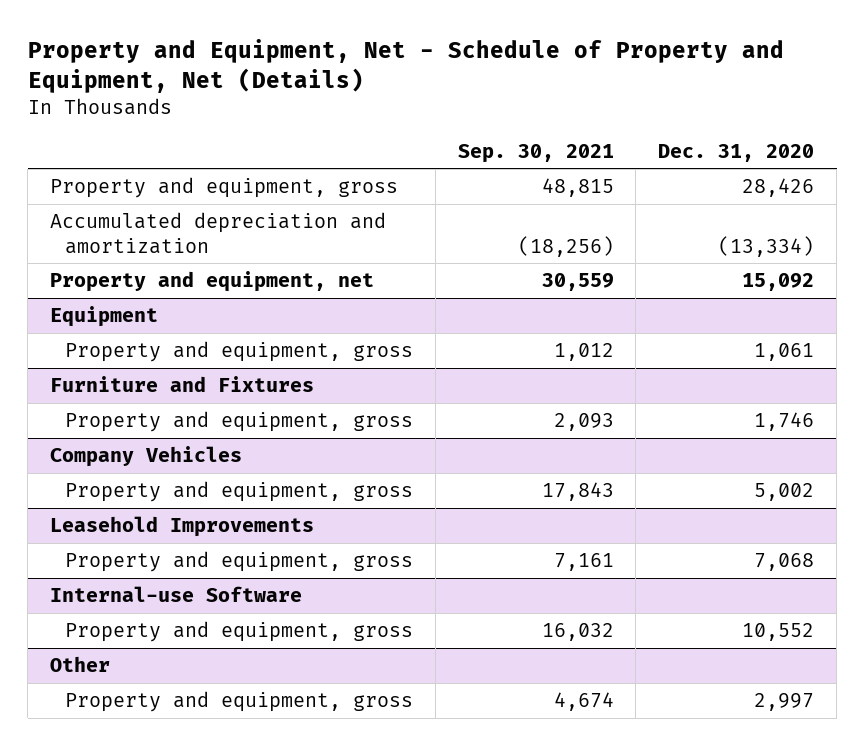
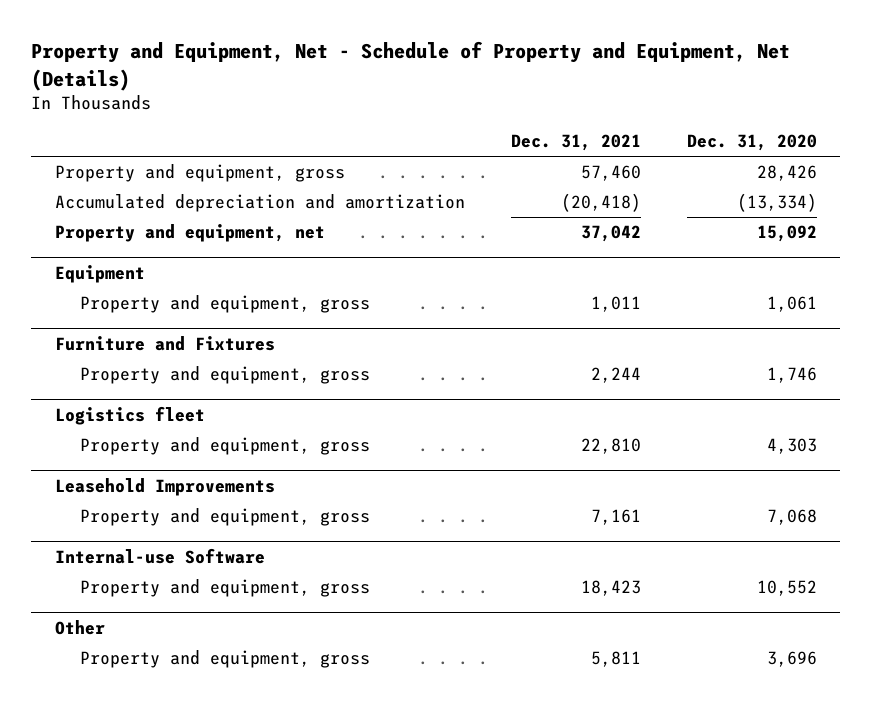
[457,143,614,163] Sep. 30, 2021 -> none
none -> [510,134,641,152] Dec. 31, 2021
[50,446,243,468] Company Vehicles -> [54,405,205,425] Logistics fleet
[754,483,815,502] 5,002 -> [766,437,817,454] 4,303
[754,693,815,712] 2,997 -> [766,650,817,667] 3,696

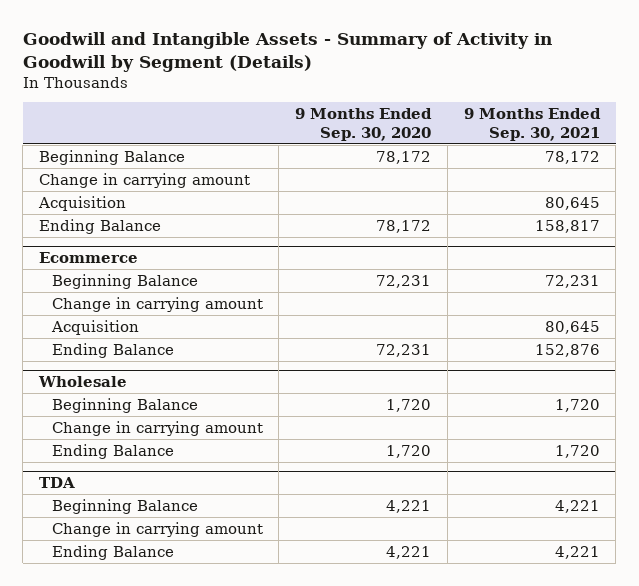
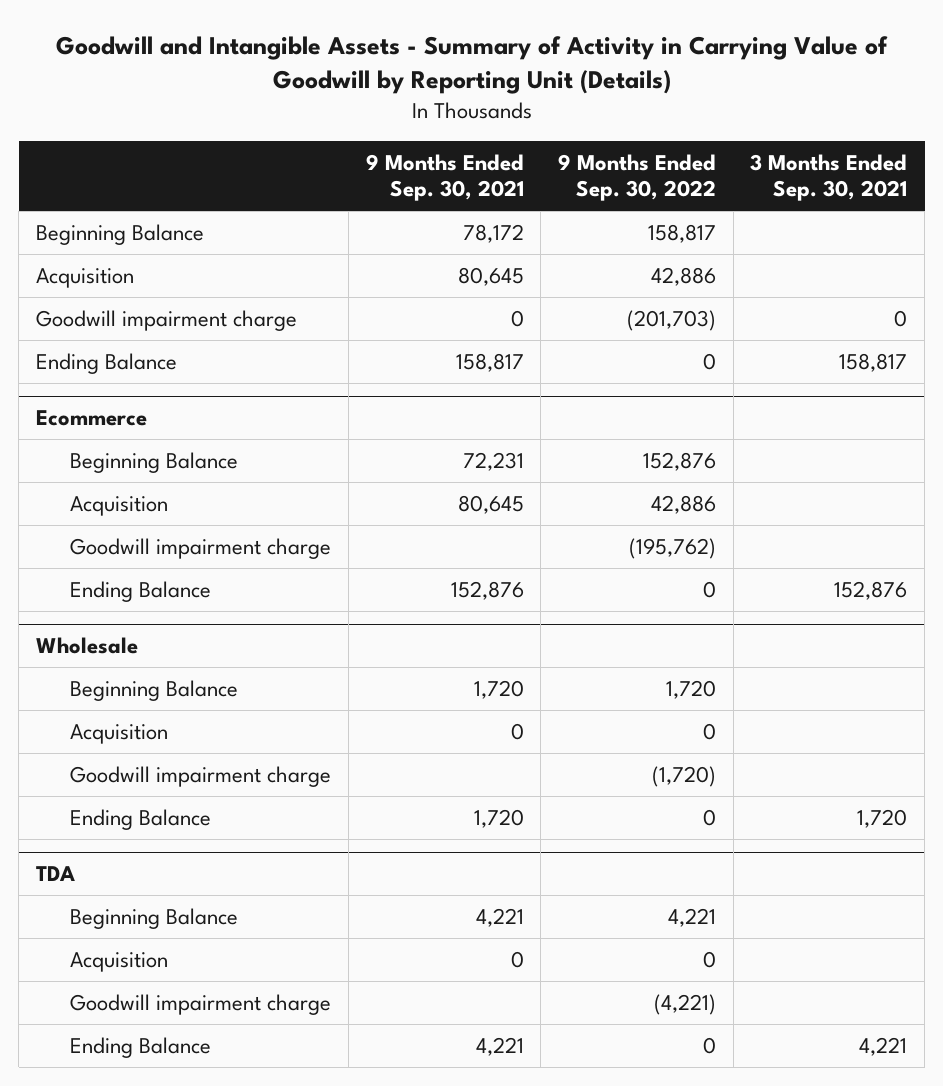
[22,32,552,73] Goodwill and Intangible Assets - Summary of Activity in Goodwill by Segment (Details) -> [55,35,888,95] Goodwill and Intangible Assets - Summary of Activity in Carrying Value of Goodwill by Reporting Unit (Details)
[295,107,433,141] 9 Months Ended Sep. 30, 2020 -> none
none -> [558,153,717,202] 9 Months Ended Sep. 30, 2022
none -> [750,153,908,202] 3 Months Ended Sep. 30, 2021
[39,172,251,188] Change in carrying amount -> none
none -> [36,309,298,331] Goodwill impairment charge
[51,296,263,312] Change in carrying amount -> none
none -> [70,537,332,559] Goodwill impairment charge
[51,420,263,436] Change in carrying amount -> none
none -> [70,723,169,744] Acquisition
none -> [70,765,332,787] Goodwill impairment charge
[51,521,263,537] Change in carrying amount -> none
none -> [70,951,169,972] Acquisition
none -> [70,993,332,1015] Goodwill impairment charge

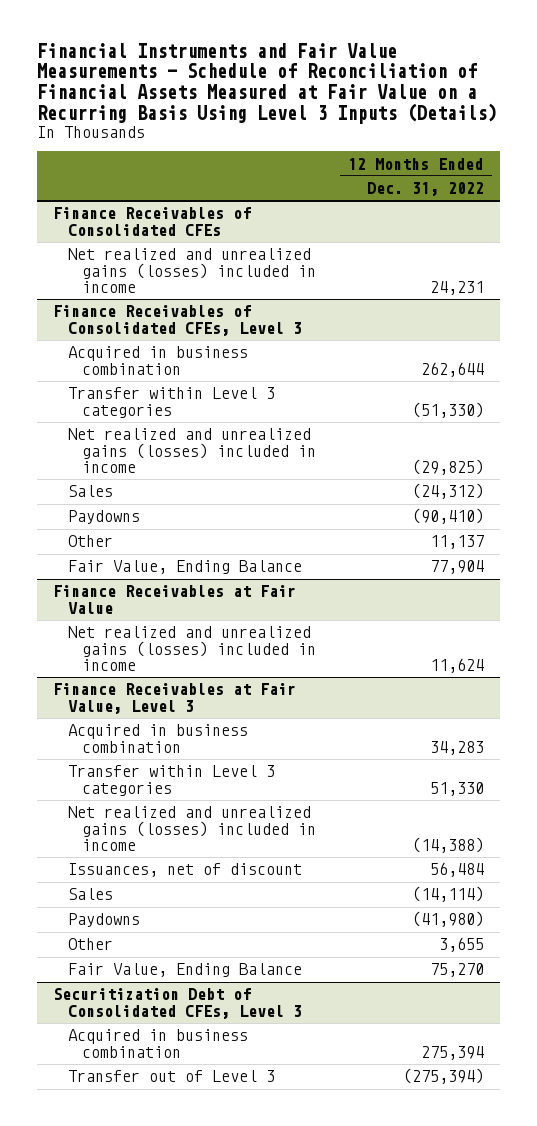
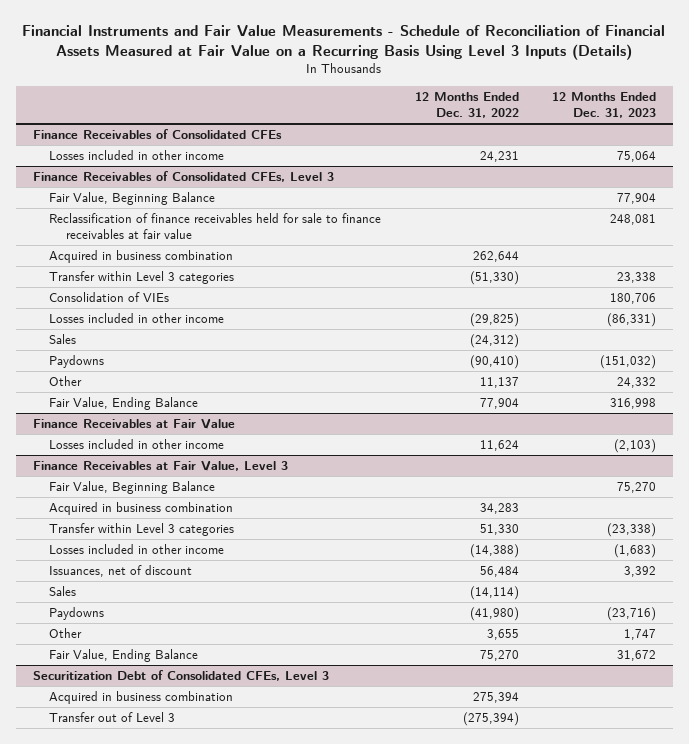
none -> [552,92,657,119] 12 Months Ended Dec. 31, 2023
[67,248,316,293] Net realized and unrealized gains (losses) included in income -> [49,149,225,160] Losses included in other income
none -> [49,191,216,205] Fair Value, Beginning Balance
none -> [49,212,382,240] Reclassification of finance receivables held for sale to finance receivables at fair value
none -> [49,291,170,302] Consolidation of VIEs
[67,428,316,473] Net realized and unrealized gains (losses) included in income -> [49,312,225,323] Losses included in other income
[67,626,316,671] Net realized and unrealized gains (losses) included in income -> [49,438,225,449] Losses included in other income
none -> [49,480,216,494] Fair Value, Beginning Balance
[67,806,316,851] Net realized and unrealized gains (losses) included in income -> [49,543,225,554] Losses included in other income

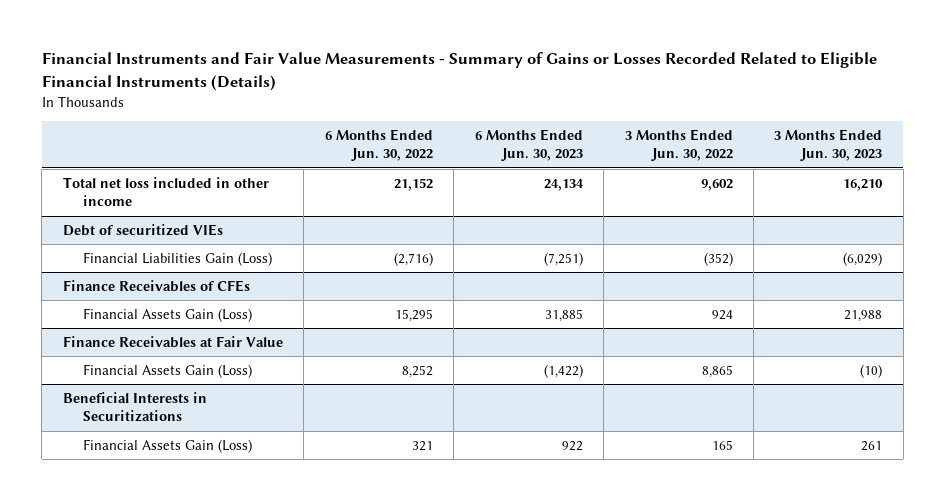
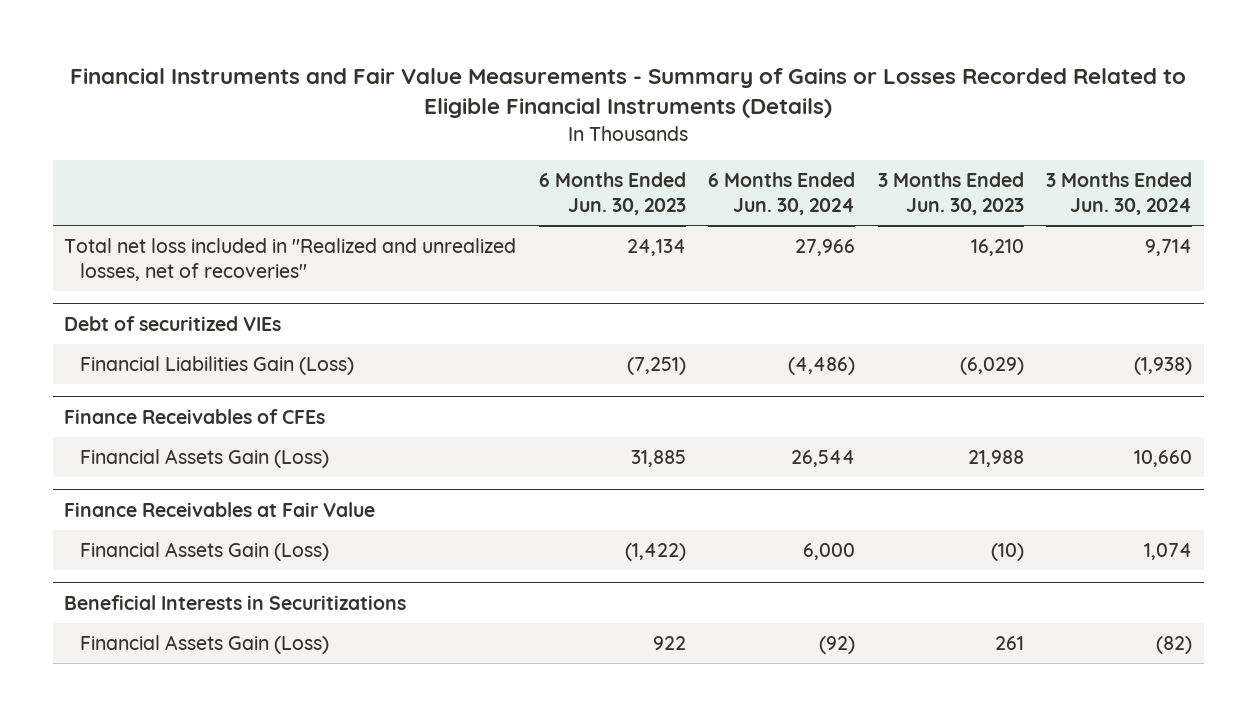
[324,128,433,162] 6 Months Ended Jun. 30, 2022 -> none
[624,128,733,162] 3 Months Ended Jun. 30, 2022 -> none
none -> [708,172,856,216] 6 Months Ended Jun. 30, 2024
none -> [1046,172,1193,216] 3 Months Ended Jun. 30, 2024
[62,176,269,207] Total net loss included in other income -> [64,238,517,281] Total net loss included in "Realized and unrealized losses, net of recoveries"

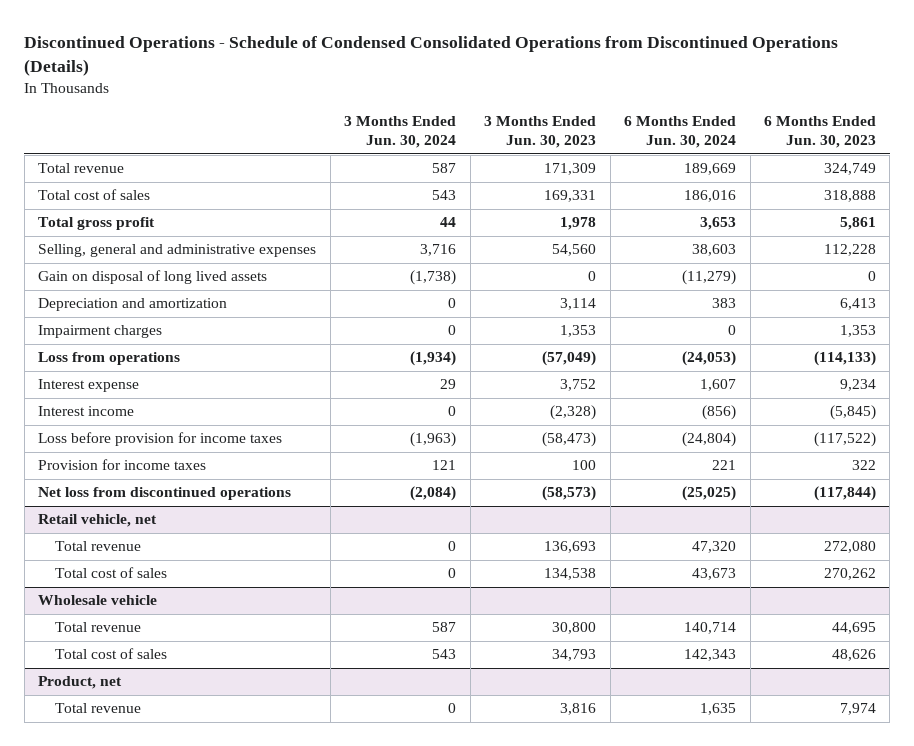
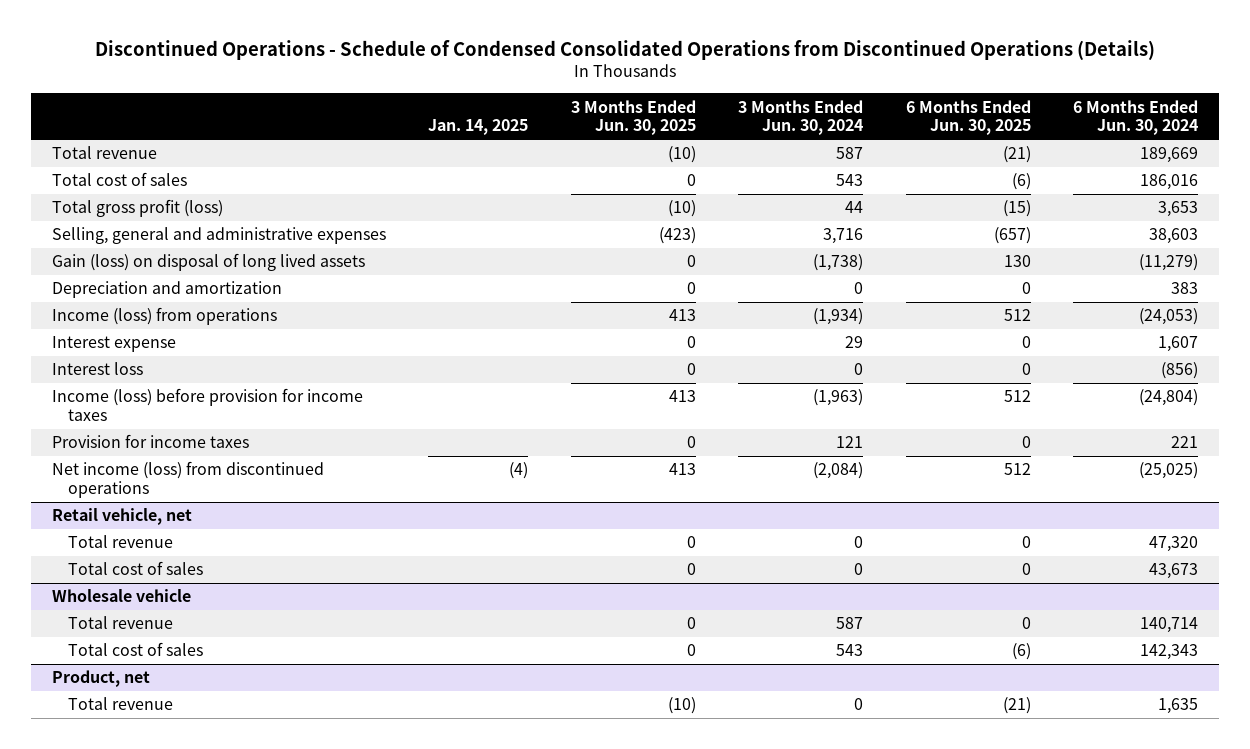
[484,116,597,149] 3 Months Ended Jun. 30, 2023 -> none
[764,116,877,149] 6 Months Ended Jun. 30, 2023 -> none
none -> [428,119,529,136] Jan. 14, 2025
none -> [570,99,696,136] 3 Months Ended Jun. 30, 2025
none -> [905,99,1031,136] 6 Months Ended Jun. 30, 2025
[38,217,156,231] Total gross profit -> [51,199,223,218] Total gross profit (loss)
[38,270,268,285] Gain on disposal of long lived assets -> [51,253,365,272] Gain (loss) on disposal of long lived assets
[38,325,163,339] Impairment charges -> none
[38,352,181,366] Loss from operations -> [51,307,277,326] Income (loss) from operations
[38,406,135,417] Interest income -> [51,362,143,376] Interest loss
[38,432,283,447] Loss before provision for income taxes -> [51,388,363,422] Income (loss) before provision for income taxes
[38,487,292,501] Net loss from discontinued operations -> [51,461,324,499] Net income (loss) from discontinued operations

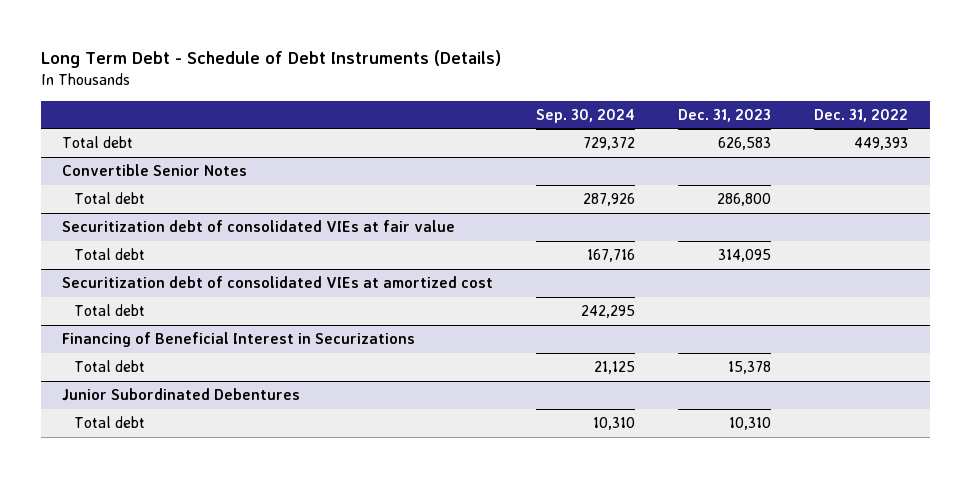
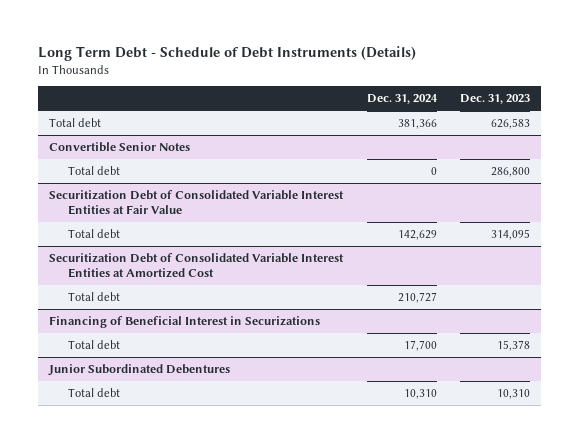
[536,108,636,123] Sep. 30, 2024 -> none
[814,108,909,122] Dec. 31, 2022 -> none
none -> [366,94,438,105] Dec. 31, 2024
[62,220,456,233] Securitization debt of consolidated VIEs at fair value -> [49,189,345,216] Securitization Debt of Consolidated Variable Interest Entities at Fair Value
[62,276,494,289] Securitization debt of consolidated VIEs at amortized cost -> [49,252,345,279] Securitization Debt of Consolidated Variable Interest Entities at Amortized Cost

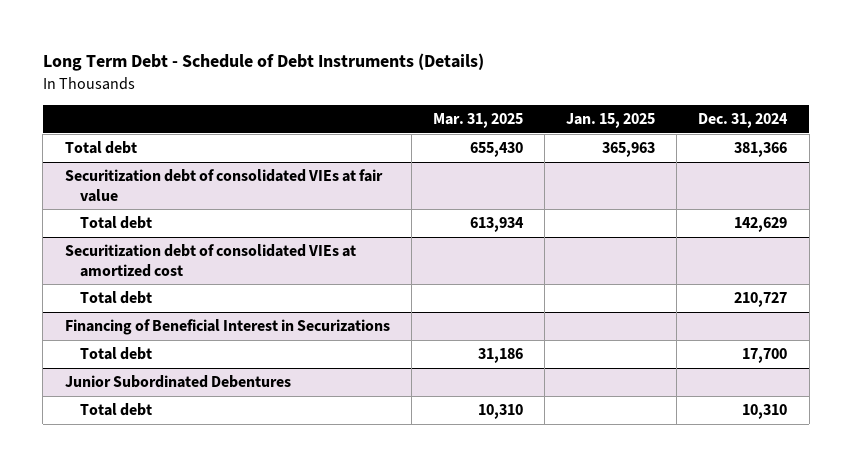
[459,94,530,105] Dec. 31, 2023 -> none
none -> [432,112,523,128] Mar. 31, 2025
none -> [566,112,656,128] Jan. 15, 2025
[49,141,191,152] Convertible Senior Notes -> none
[67,165,120,175] Total debt -> none
[49,189,345,216] Securitization Debt of Consolidated Variable Interest Entities at Fair Value -> [64,169,383,202] Securitization debt of consolidated VIEs at fair value
[49,252,345,279] Securitization Debt of Consolidated Variable Interest Entities at Amortized Cost -> [64,244,356,277] Securitization debt of consolidated VIEs at amortized cost

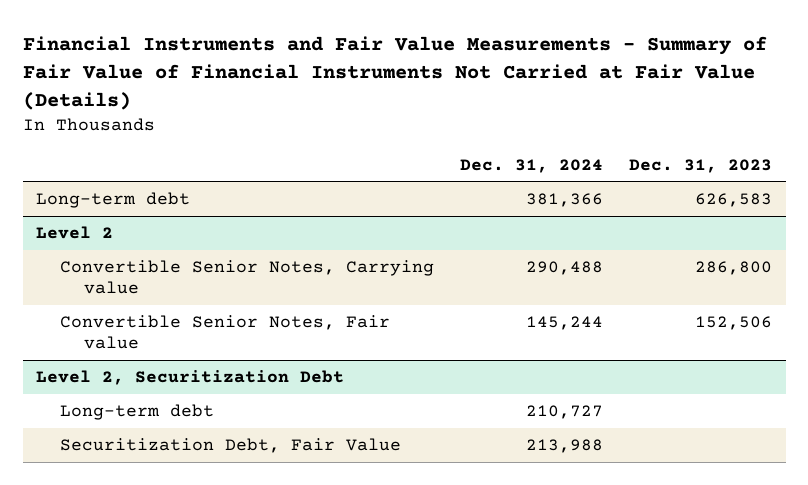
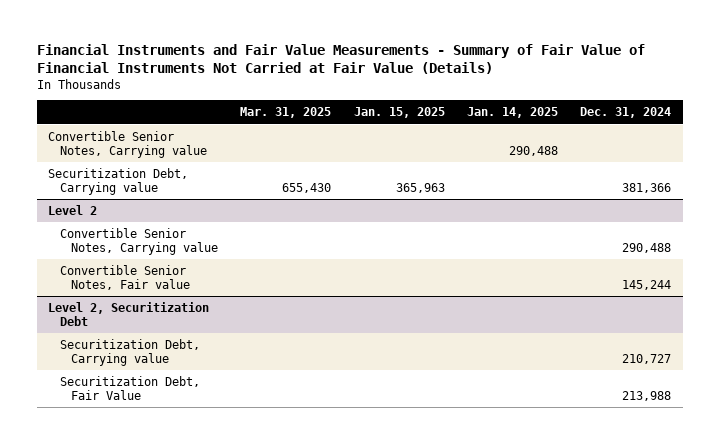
[629,158,773,173] Dec. 31, 2023 -> none
none -> [240,107,332,119] Mar. 31, 2025
none -> [353,107,445,119] Jan. 15, 2025
none -> [467,107,559,119] Jan. 14, 2025
none -> [48,130,207,159] Convertible Senior Notes, Carrying value
[35,191,190,208] Long-term debt -> [48,167,189,196] Securitization Debt, Carrying value
[59,403,214,420] Long-term debt -> [59,338,200,367] Securitization Debt, Carrying value

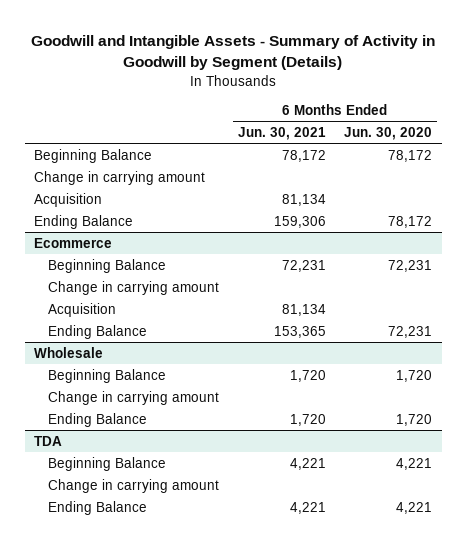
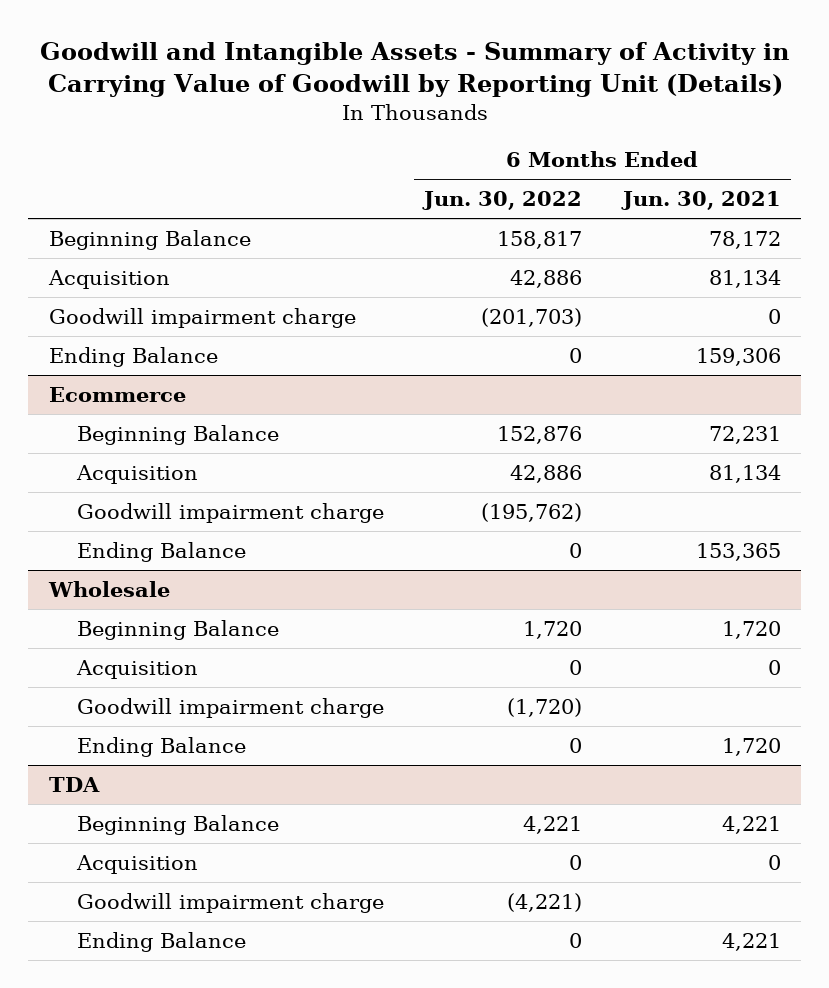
[31,35,436,71] Goodwill and Intangible Assets - Summary of Activity in Goodwill by Segment (Details) -> [39,42,789,97] Goodwill and Intangible Assets - Summary of Activity in Carrying Value of Goodwill by Reporting Unit (Details)
[344,127,433,141] Jun. 30, 2020 -> none
none -> [422,191,583,211] Jun. 30, 2022
[34,170,206,185] Change in carrying amount -> none
none -> [48,307,356,328] Goodwill impairment charge
[48,280,220,295] Change in carrying amount -> none
none -> [77,502,385,523] Goodwill impairment charge
[48,390,220,405] Change in carrying amount -> none
none -> [76,659,199,679] Acquisition
none -> [77,697,385,718] Goodwill impairment charge
[48,478,220,493] Change in carrying amount -> none
none -> [76,854,199,874] Acquisition
none -> [77,892,385,913] Goodwill impairment charge

